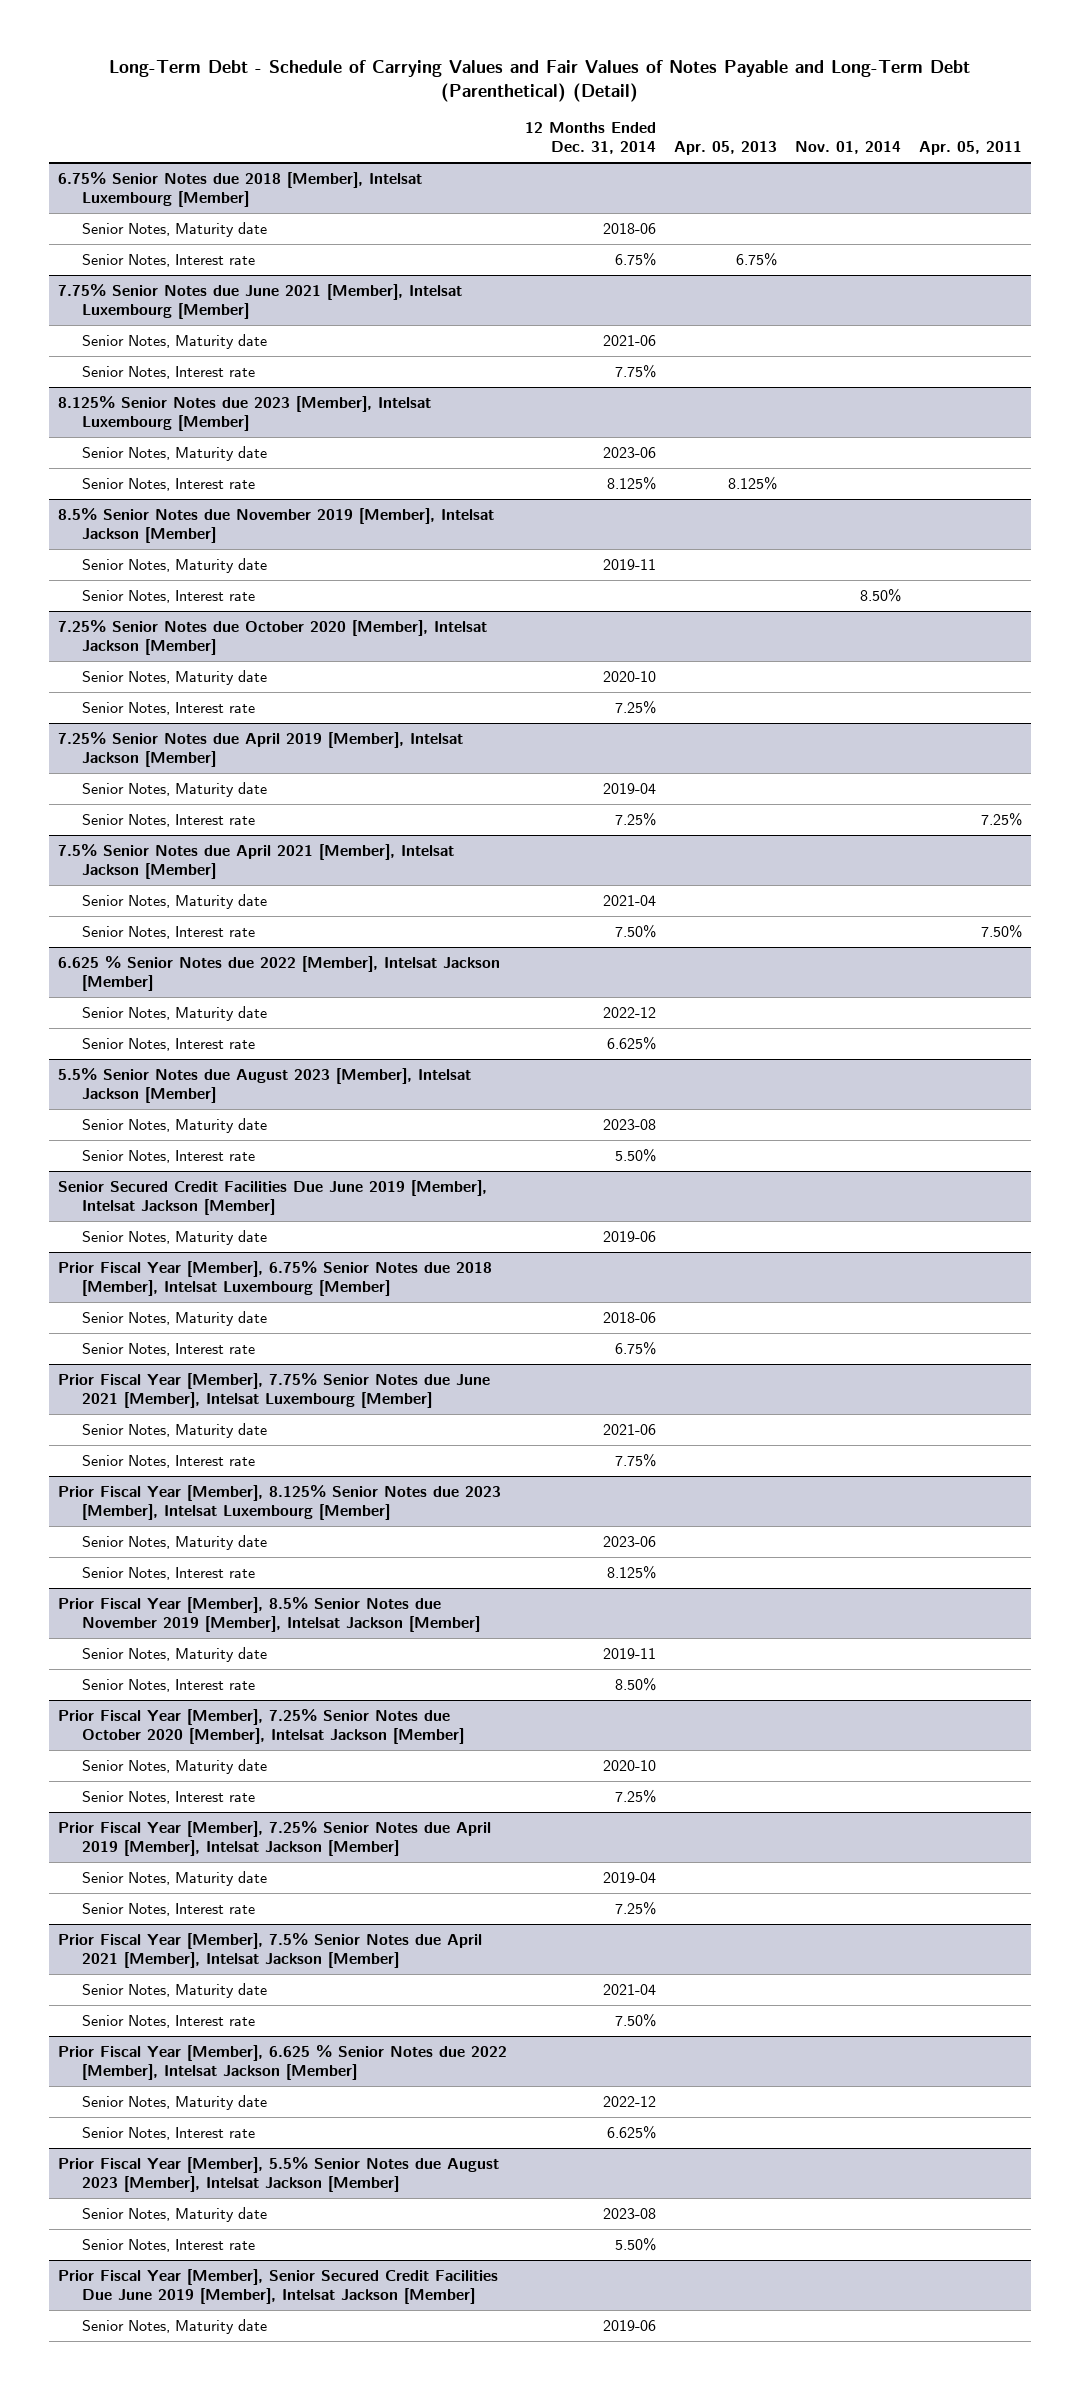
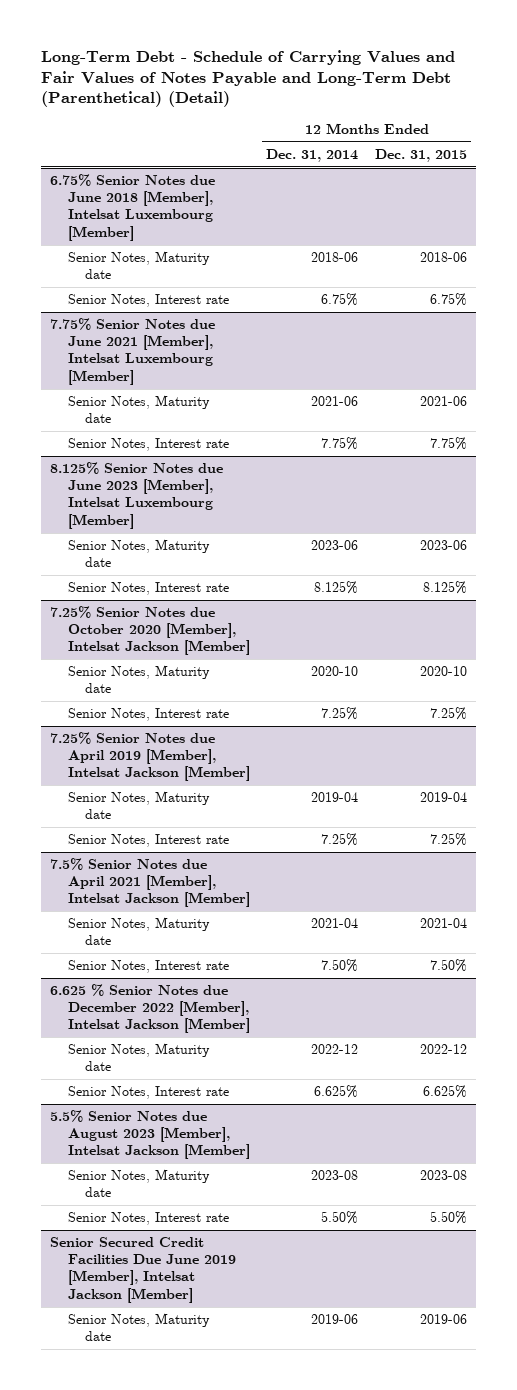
[673,141,777,156] Apr. 05, 2013 -> none
[794,141,901,155] Nov. 01, 2014 -> none
[918,141,1022,156] Apr. 05, 2011 -> none
none -> [375,148,468,162] Dec. 31, 2015
[58,171,423,207] 6.75% Senior Notes due 2018 [Member], Intelsat Luxembourg [Member] -> [49,174,215,241] 6.75% Senior Notes due June 2018 [Member], Intelsat Luxembourg [Member]
[58,395,432,431] 8.125% Senior Notes due 2023 [Member], Intelsat Luxembourg [Member] -> [49,462,223,529] 8.125% Senior Notes due June 2023 [Member], Intelsat Luxembourg [Member]
[58,507,495,543] 8.5% Senior Notes due November 2019 [Member], Intelsat Jackson [Member] -> none
[81,557,267,573] Senior Notes, Maturity date -> none
[81,589,255,603] Senior Notes, Interest rate -> none
[58,955,501,991] 6.625 % Senior Notes due 2022 [Member], Intelsat Jackson [Member] -> [49,984,250,1034] 6.625 % Senior Notes due December 2022 [Member], Intelsat Jackson [Member]
[58,1260,493,1296] Prior Fiscal Year [Member], 6.75% Senior Notes due 2018 [Member], Intelsat Luxembourg [Member] -> none
[81,1310,267,1326] Senior Notes, Maturity date -> none
[81,1342,255,1356] Senior Notes, Interest rate -> none
[58,1372,491,1408] Prior Fiscal Year [Member], 7.75% Senior Notes due June 2021 [Member], Intelsat Luxembourg [Member] -> none
[81,1422,267,1438] Senior Notes, Maturity date -> none
[81,1454,255,1468] Senior Notes, Interest rate -> none
[58,1484,502,1520] Prior Fiscal Year [Member], 8.125% Senior Notes due 2023 [Member], Intelsat Luxembourg [Member] -> none
[81,1534,267,1550] Senior Notes, Maturity date -> none
[81,1566,255,1580] Senior Notes, Interest rate -> none
[58,1596,480,1632] Prior Fiscal Year [Member], 8.5% Senior Notes due November 2019 [Member], Intelsat Jackson [Member] -> none
[81,1646,267,1662] Senior Notes, Maturity date -> none
[81,1678,255,1692] Senior Notes, Interest rate -> none
[58,1708,464,1744] Prior Fiscal Year [Member], 7.25% Senior Notes due October 2020 [Member], Intelsat Jackson [Member] -> none
[81,1758,267,1774] Senior Notes, Maturity date -> none
[81,1790,255,1804] Senior Notes, Interest rate -> none
[58,1820,492,1856] Prior Fiscal Year [Member], 7.25% Senior Notes due April 2019 [Member], Intelsat Jackson [Member] -> none
[81,1870,267,1886] Senior Notes, Maturity date -> none
[81,1902,255,1916] Senior Notes, Interest rate -> none
[58,1932,483,1968] Prior Fiscal Year [Member], 7.5% Senior Notes due April 2021 [Member], Intelsat Jackson [Member] -> none
[81,1982,267,1998] Senior Notes, Maturity date -> none
[81,2014,255,2028] Senior Notes, Interest rate -> none
[58,2044,508,2080] Prior Fiscal Year [Member], 6.625 % Senior Notes due 2022 [Member], Intelsat Jackson [Member] -> none
[81,2094,267,2110] Senior Notes, Maturity date -> none
[81,2126,255,2140] Senior Notes, Interest rate -> none
[58,2156,500,2192] Prior Fiscal Year [Member], 5.5% Senior Notes due August 2023 [Member], Intelsat Jackson [Member] -> none
[81,2206,267,2222] Senior Notes, Maturity date -> none
[81,2238,255,2252] Senior Notes, Interest rate -> none
[58,2268,499,2304] Prior Fiscal Year [Member], Senior Secured Credit Facilities Due June 2019 [Member], Intelsat Jackson [Member] -> none
[81,2318,267,2334] Senior Notes, Maturity date -> none

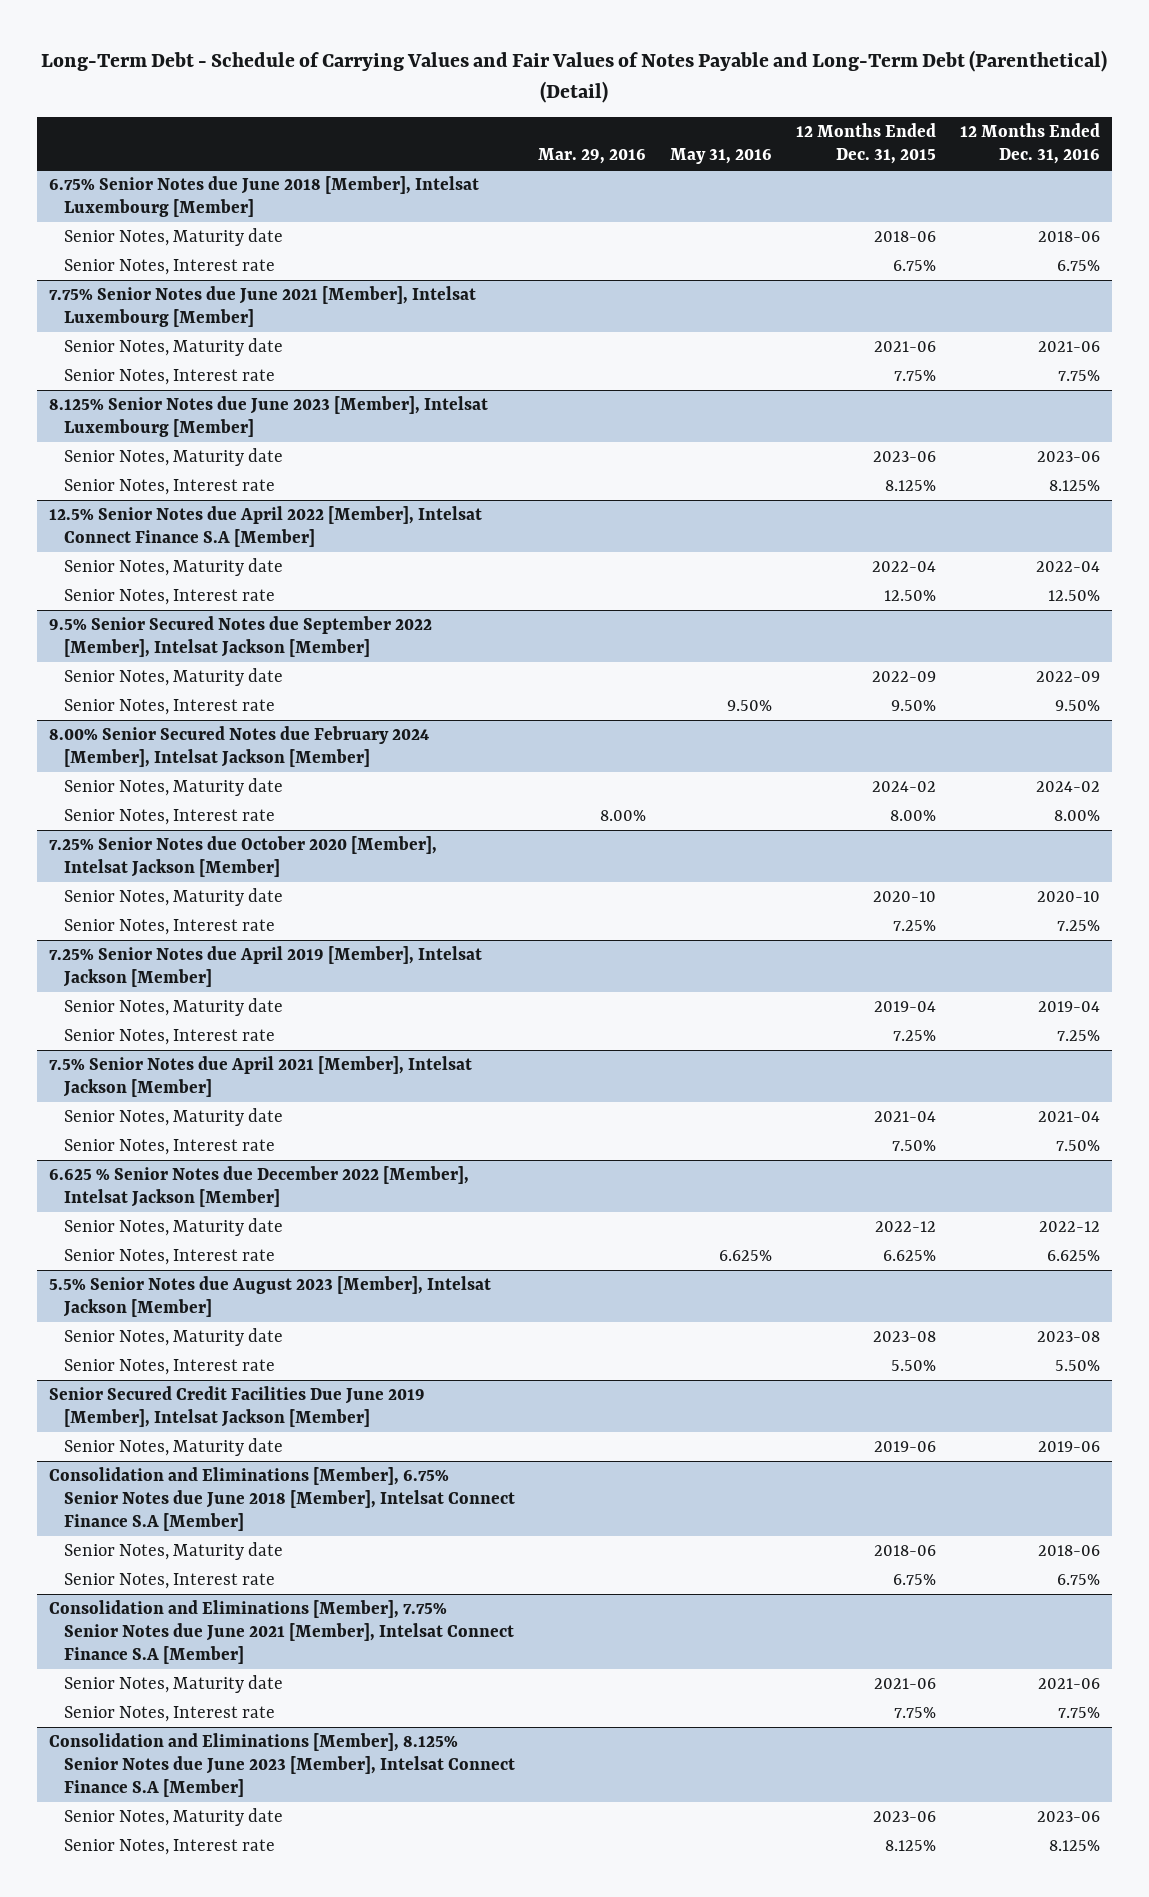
[266,148,359,162] Dec. 31, 2014 -> none
none -> [538,148,647,165] Mar. 29, 2016
none -> [670,148,773,165] May 31, 2016
none -> [959,123,1100,165] 12 Months Ended Dec. 31, 2016
none -> [48,506,482,548] 12.5% Senior Notes due April 2022 [Member], Intelsat Connect Finance S.A [Member]
none -> [63,558,283,577] Senior Notes, Maturity date
none -> [63,589,275,606] Senior Notes, Interest rate
none -> [48,616,432,658] 9.5% Senior Secured Notes due September 2022 [Member], Intelsat Jackson [Member]
none -> [63,668,283,687] Senior Notes, Maturity date
none -> [63,699,275,716] Senior Notes, Interest rate
none -> [48,726,429,768] 8.00% Senior Secured Notes due February 2024 [Member], Intelsat Jackson [Member]
none -> [63,778,283,797] Senior Notes, Maturity date
none -> [63,809,275,826] Senior Notes, Interest rate
none -> [48,1467,515,1532] Consolidation and Eliminations [Member], 6.75% Senior Notes due June 2018 [Member], Intelsat Connect Finance S.A [Member]
none -> [63,1542,283,1561] Senior Notes, Maturity date
none -> [63,1573,275,1590] Senior Notes, Interest rate
none -> [48,1600,514,1665] Consolidation and Eliminations [Member], 7.75% Senior Notes due June 2021 [Member], Intelsat Connect Finance S.A [Member]
none -> [63,1675,283,1694] Senior Notes, Maturity date
none -> [63,1706,275,1723] Senior Notes, Interest rate
none -> [48,1733,515,1798] Consolidation and Eliminations [Member], 8.125% Senior Notes due June 2023 [Member], Intelsat Connect Finance S.A [Member]
none -> [63,1808,283,1827] Senior Notes, Maturity date
none -> [63,1839,275,1856] Senior Notes, Interest rate

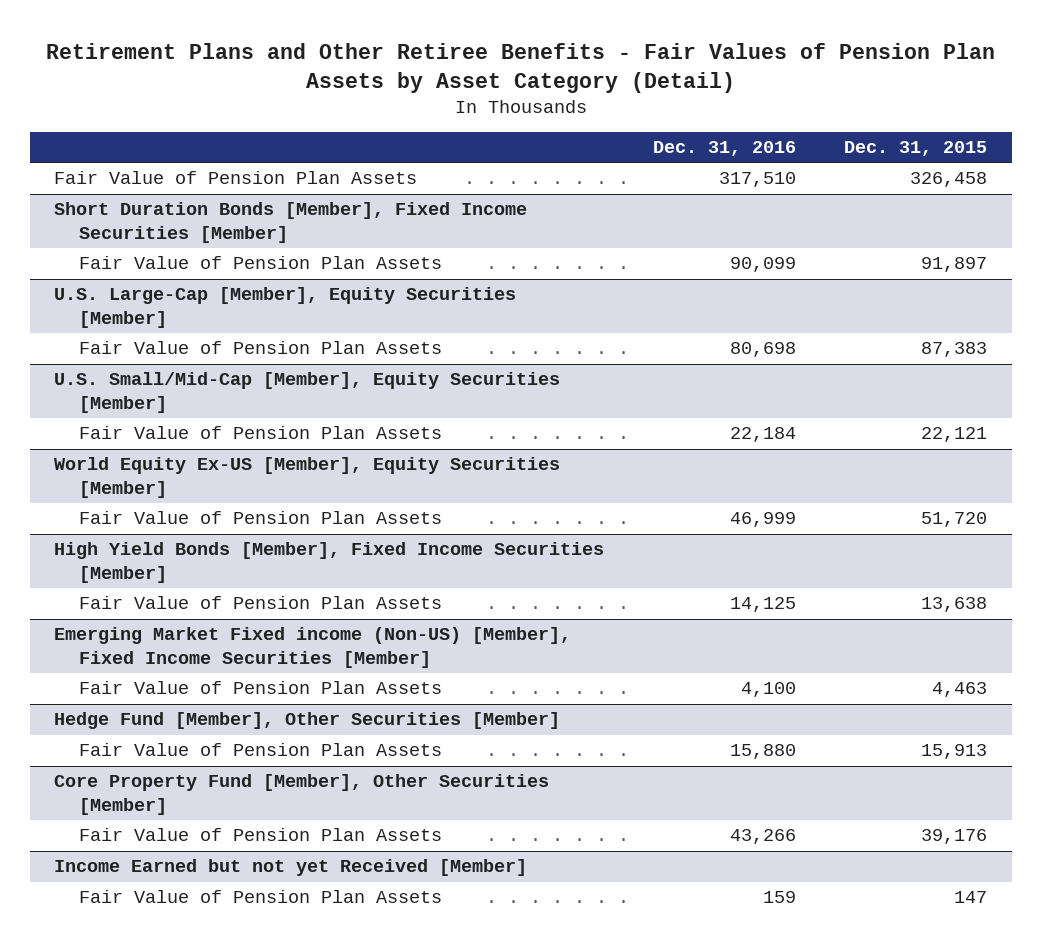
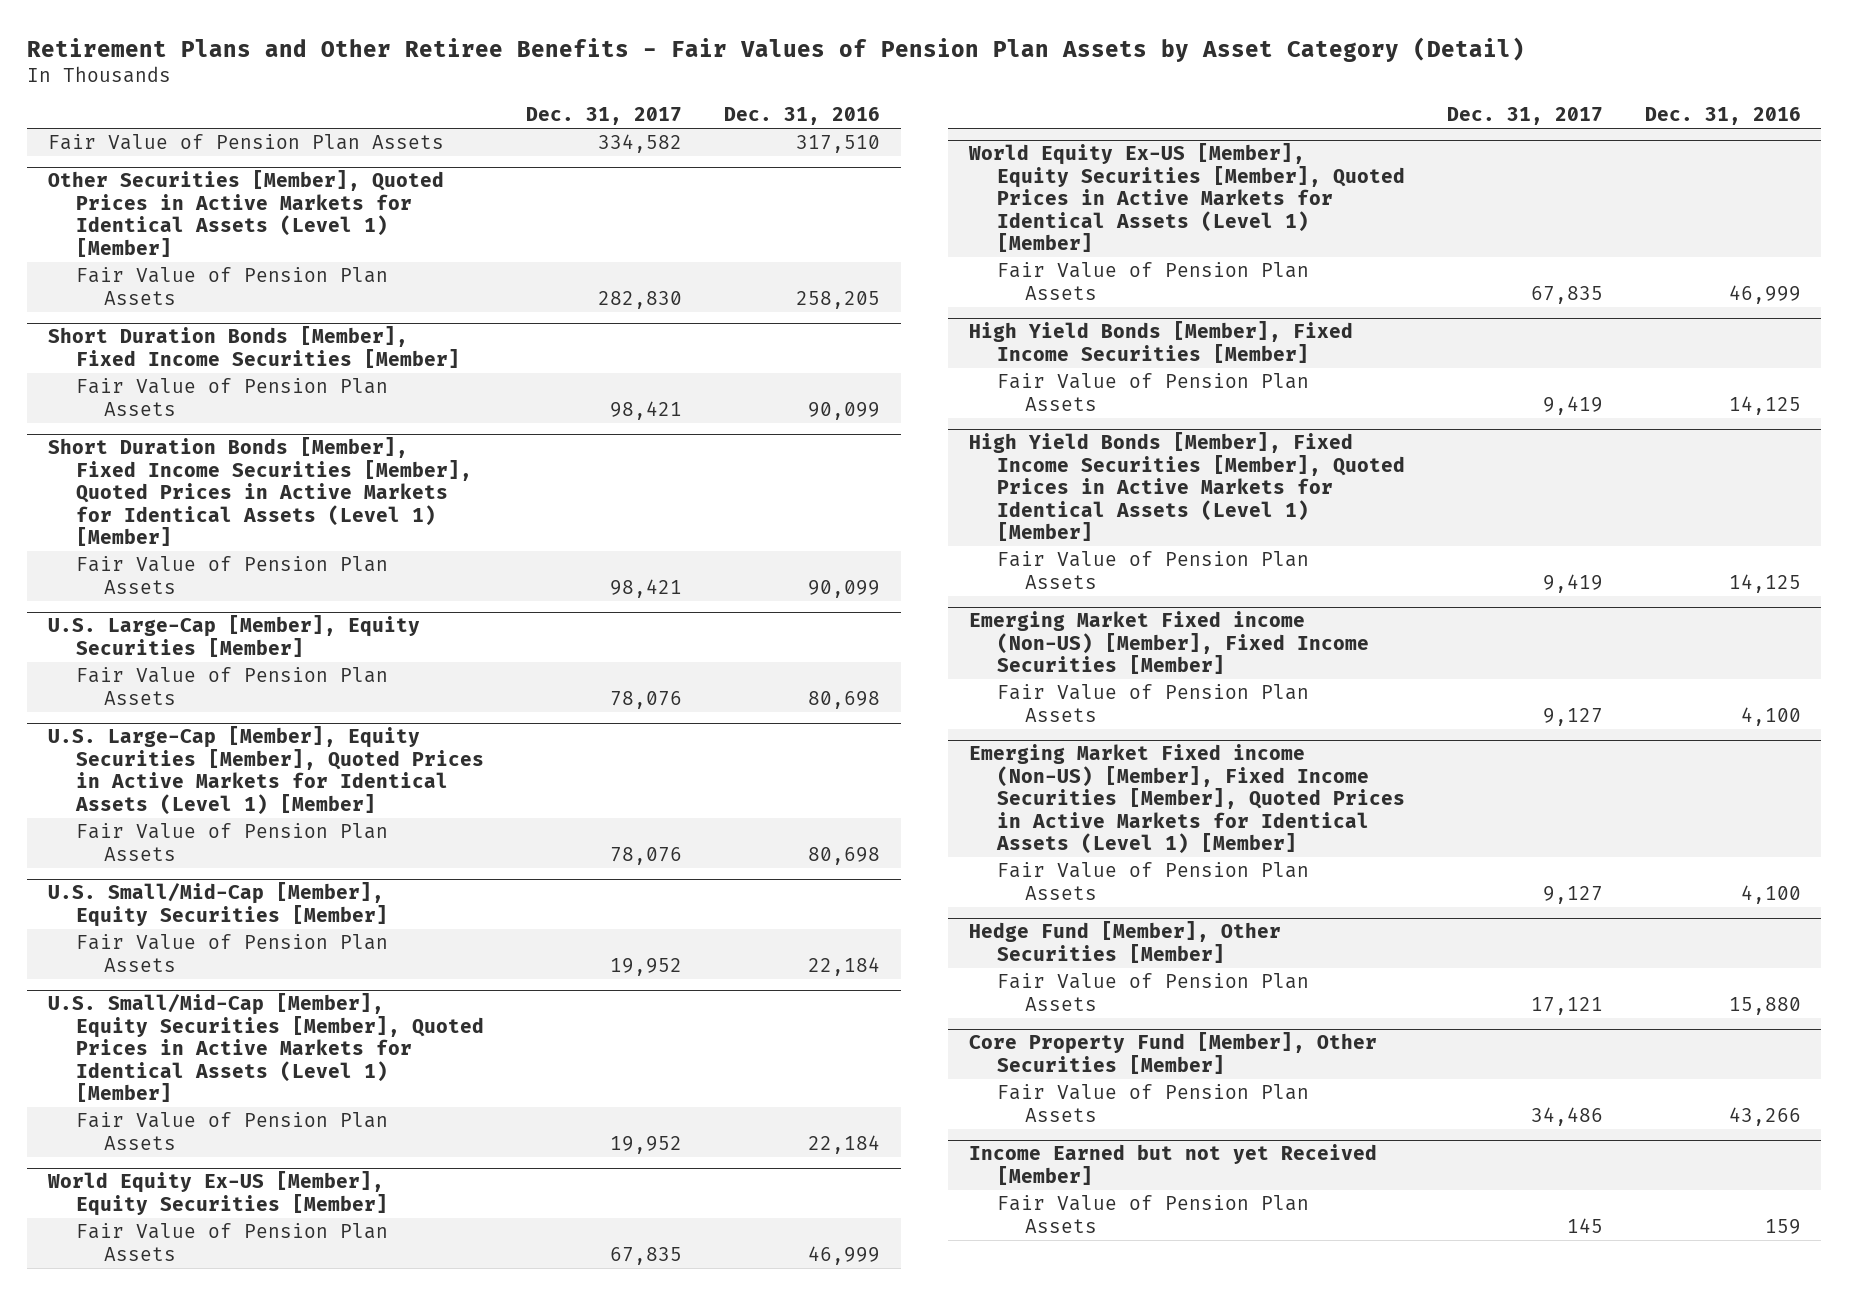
[844,141,988,157] Dec. 31, 2015 -> none
none -> [525,107,682,126] Dec. 31, 2017
none -> [48,170,445,257] Other Securities [Member], Quoted Prices in Active Markets for Identical Assets (Level 1) [Member]
none -> [76,267,389,305] Fair Value of Pension Plan Assets
none -> [48,437,473,546] Short Duration Bonds [Member], Fixed Income Securities [Member], Quoted Prices in Active Markets for Identical Assets (Level 1) [Member]
none -> [76,556,389,594] Fair Value of Pension Plan Assets
none -> [48,726,485,815] U.S. Large-Cap [Member], Equity Securities [Member], Quoted Prices in Active Markets for Identical Assets (Level 1) [Member]
none -> [76,823,389,861] Fair Value of Pension Plan Assets
none -> [48,993,485,1102] U.S. Small/Mid-Cap [Member], Equity Securities [Member], Quoted Prices in Active Markets for Identical Assets (Level 1) [Member]
none -> [76,1112,389,1150] Fair Value of Pension Plan Assets
none -> [967,143,1405,252] World Equity Ex-US [Member], Equity Securities [Member], Quoted Prices in Active Markets for Identical Assets (Level 1) [Member]
none -> [996,262,1309,300] Fair Value of Pension Plan Assets
none -> [968,432,1405,541] High Yield Bonds [Member], Fixed Income Securities [Member], Quoted Prices in Active Markets for Identical Assets (Level 1) [Member]
none -> [996,551,1309,589] Fair Value of Pension Plan Assets
none -> [968,744,1405,854] Emerging Market Fixed income (Non-US) [Member], Fixed Income Securities [Member], Quoted Prices in Active Markets for Identical Assets (Level 1) [Member]
none -> [996,862,1309,900] Fair Value of Pension Plan Assets

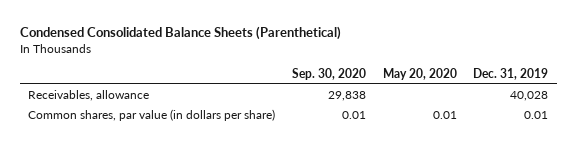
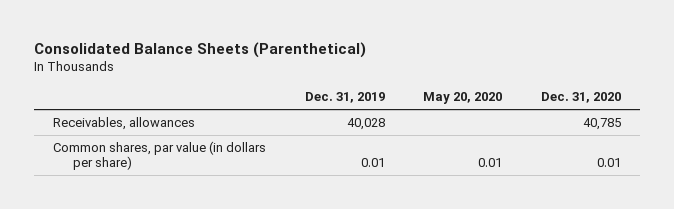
[19,26,341,41] Condensed Consolidated Balance Sheets (Parenthetical) -> [33,41,366,58] Consolidated Balance Sheets (Parenthetical)
[291,67,366,80] Sep. 30, 2020 -> none
none -> [540,92,621,104] Dec. 31, 2020
[28,89,150,101] Receivables, allowance -> [52,117,195,131] Receivables, allowances

